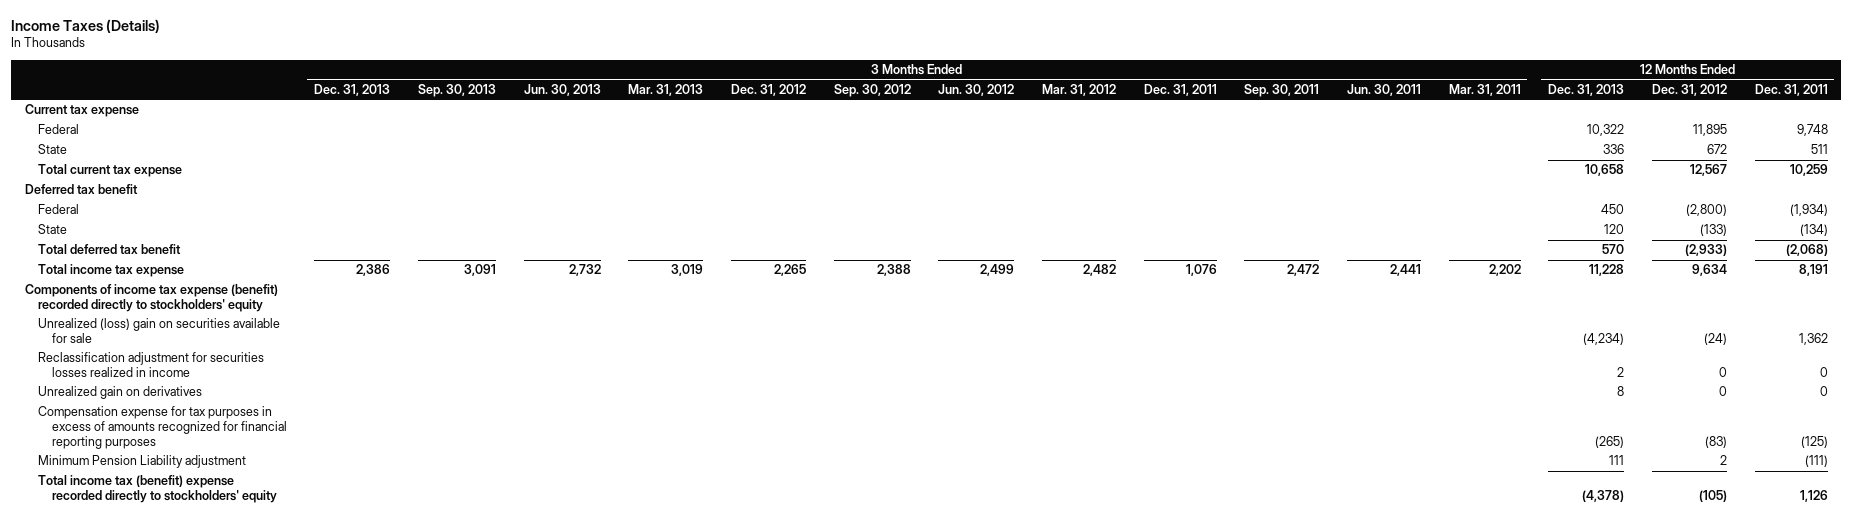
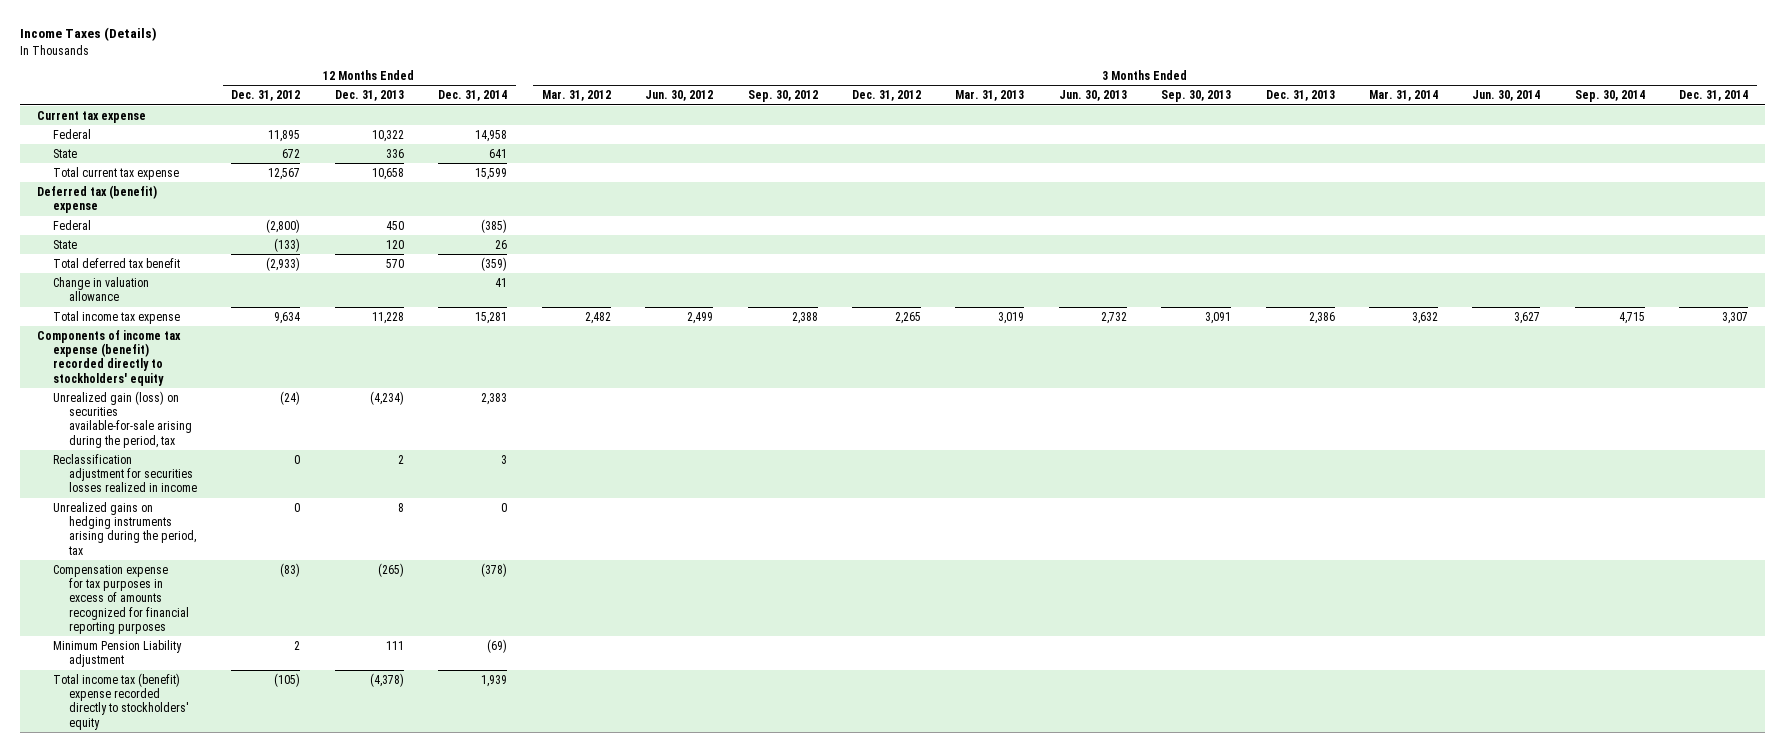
[1143,83,1217,96] Dec. 31, 2011 -> none
[1244,83,1320,97] Sep. 30, 2011 -> none
[1346,83,1421,96] Jun. 30, 2011 -> none
[1448,83,1521,96] Mar. 31, 2011 -> none
[1754,83,1828,96] Dec. 31, 2011 -> none
none -> [438,90,508,102] Dec. 31, 2014
none -> [1369,90,1439,102] Mar. 31, 2014
none -> [1472,90,1541,102] Jun. 30, 2014
none -> [1574,90,1645,103] Sep. 30, 2014
none -> [1679,90,1749,102] Dec. 31, 2014
[25,184,139,195] Deferred tax benefit -> [37,184,158,214] Deferred tax (benefit) expense
none -> [53,276,150,302] Change in valuation allowance
[38,318,281,344] Unrealized (loss) gain on securities available for sale -> [53,390,193,448] Unrealized gain (loss) on securities available-for-sale arising during the period, tax
[38,386,203,400] Unrealized gain on derivatives -> [53,501,197,555] Unrealized gains on hedging instruments arising during the period, tax

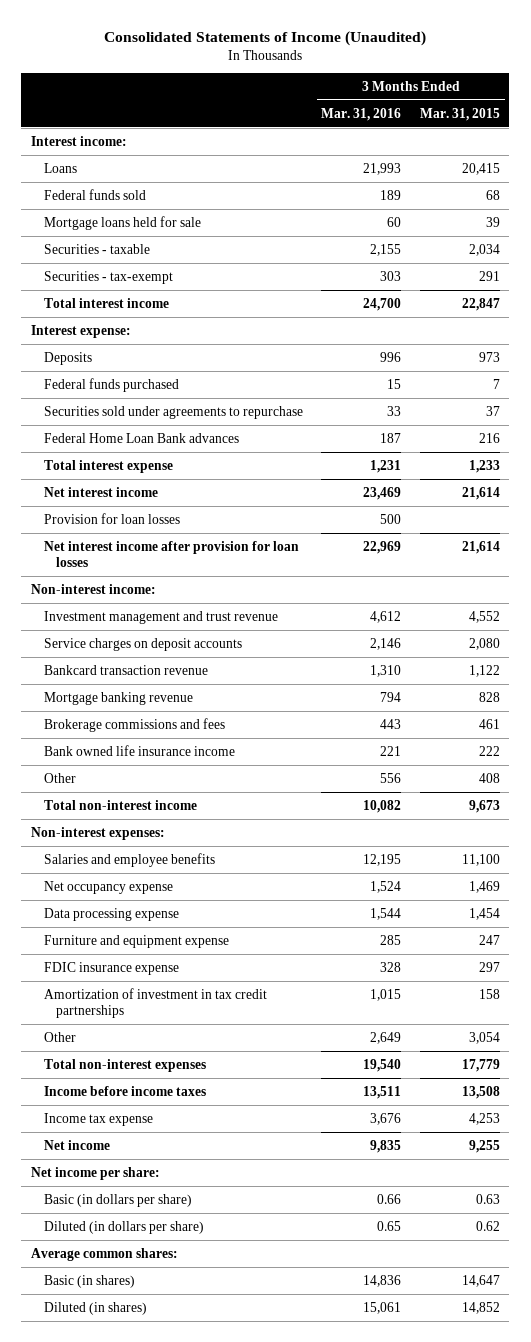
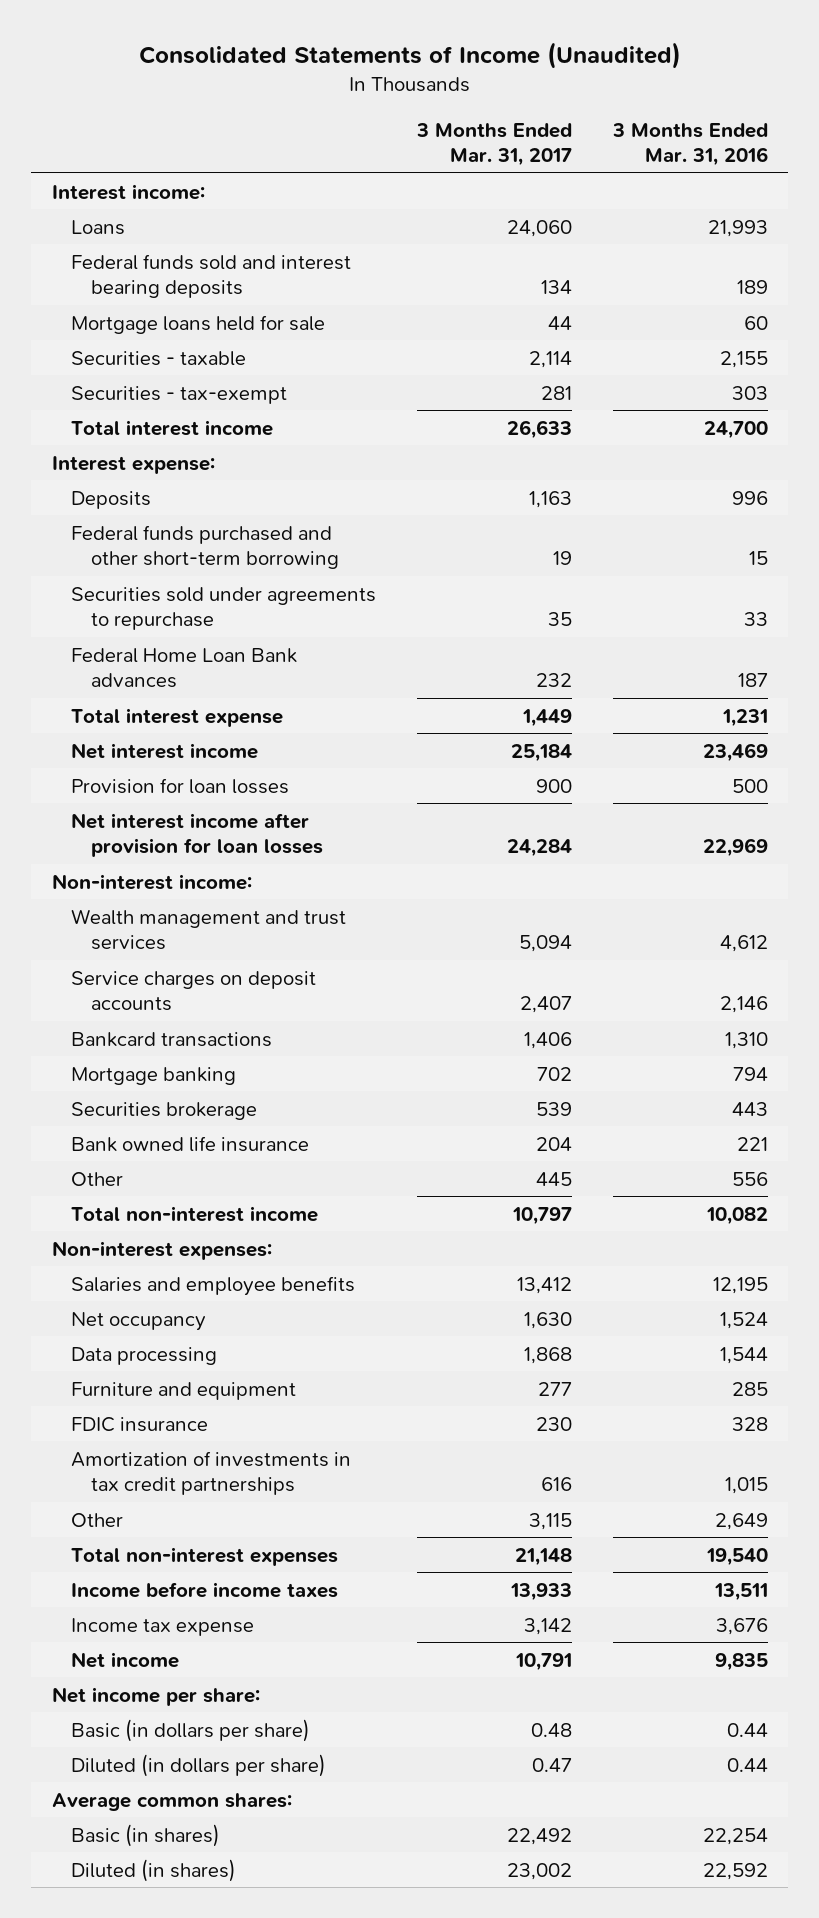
[420,107,501,121] Mar. 31, 2015 -> none
none -> [415,122,572,167] 3 Months Ended Mar. 31, 2017
[43,188,146,200] Federal funds sold -> [71,253,352,299] Federal funds sold and interest bearing deposits
[43,377,179,392] Federal funds purchased -> [71,524,339,570] Federal funds purchased and other short-term borrowing
[43,610,278,624] Investment management and trust revenue -> [71,908,347,951] Wealth management and trust services
[43,664,208,675] Bankcard transaction revenue -> [71,1031,273,1047] Bankcard transactions
[43,691,193,705] Mortgage banking revenue -> [71,1066,237,1085] Mortgage banking
[43,717,225,732] Brokerage commissions and fees -> [71,1101,258,1120] Securities brokerage
[43,744,235,756] Bank owned life insurance income -> [71,1135,310,1152] Bank owned life insurance
[43,880,173,894] Net occupancy expense -> [71,1311,207,1331] Net occupancy
[43,907,179,921] Data processing expense -> [71,1346,218,1365] Data processing
[43,934,229,948] Furniture and equipment expense -> [71,1381,297,1400] Furniture and equipment
[43,961,179,975] FDIC insurance expense -> [71,1416,209,1432] FDIC insurance
[43,987,267,1018] Amortization of investment in tax credit partnerships -> [71,1450,352,1496] Amortization of investments in tax credit partnerships
[377,1193,402,1204] 0.66 -> [726,1722,768,1737] 0.44
[377,1220,402,1231] 0.65 -> [726,1757,768,1772] 0.44
[363,1274,402,1287] 14,836 -> [702,1827,768,1845] 22,254
[363,1301,402,1314] 15,061 -> [702,1862,768,1880] 22,592

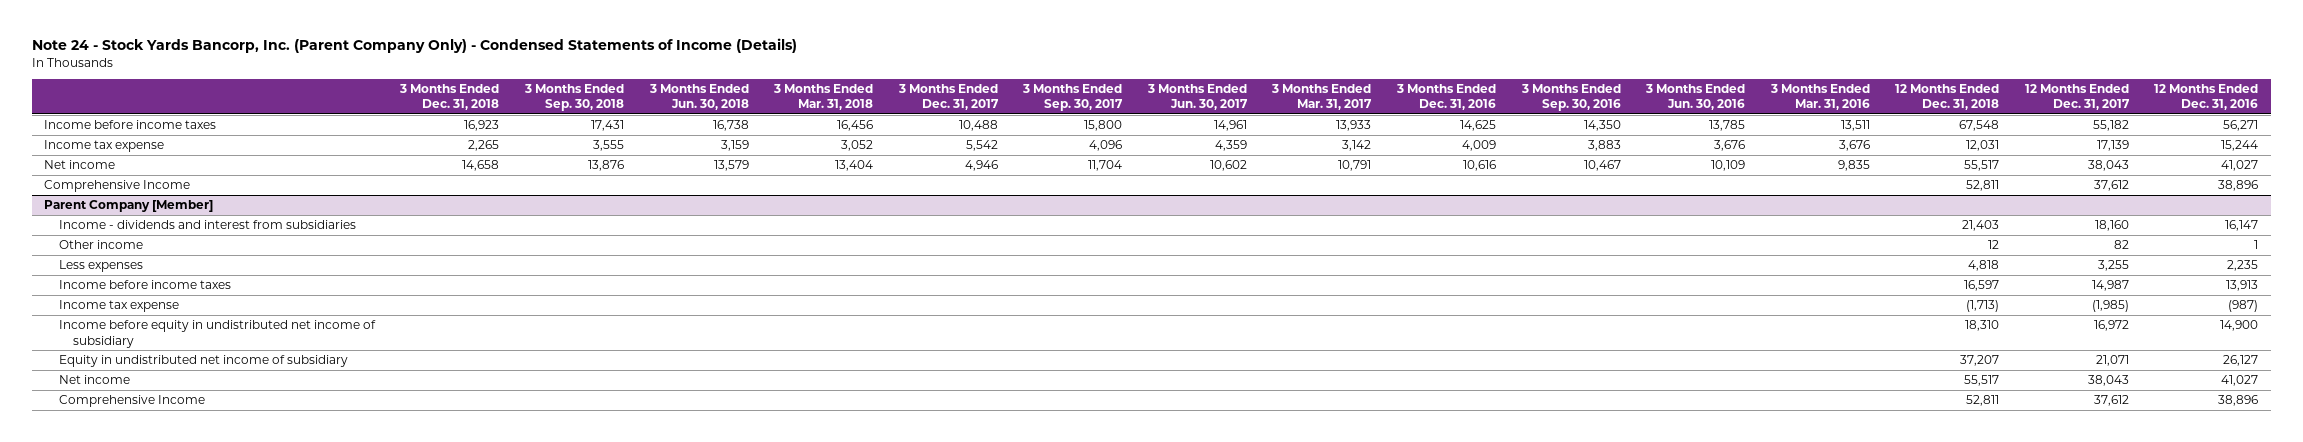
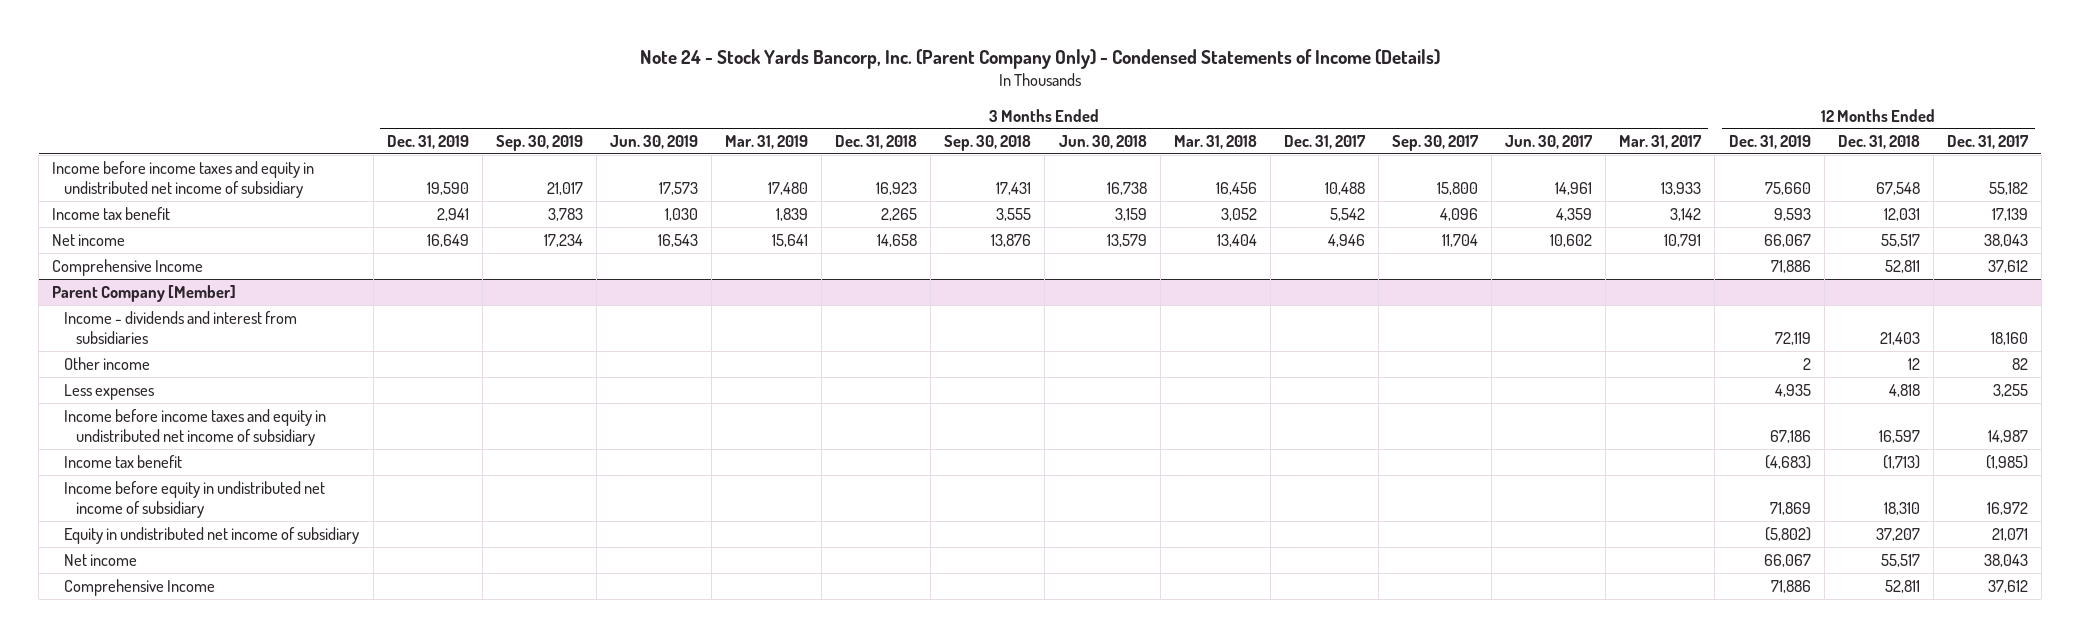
[1395,83,1496,111] 3 Months Ended Dec. 31, 2016 -> none
[1520,83,1621,112] 3 Months Ended Sep. 30, 2016 -> none
[1645,83,1746,111] 3 Months Ended Jun. 30, 2016 -> none
[1769,83,1870,111] 3 Months Ended Mar. 31, 2016 -> none
[2154,83,2259,111] 12 Months Ended Dec. 31, 2016 -> none
none -> [386,135,469,150] Dec. 31, 2019
none -> [495,135,583,152] Sep. 30, 2019
none -> [609,135,698,150] Jun. 30, 2019
none -> [725,135,809,150] Mar. 31, 2019
none -> [1728,135,1811,150] Dec. 31, 2019
[44,119,217,129] Income before income taxes -> [52,160,315,199] Income before income taxes and equity in undistributed net income of subsidiary
[44,139,165,152] Income tax expense -> [52,206,171,220] Income tax benefit
[58,279,231,289] Income before income taxes -> [64,408,327,447] Income before income taxes and equity in undistributed net income of subsidiary
[58,299,179,312] Income tax expense -> [64,454,183,468] Income tax benefit

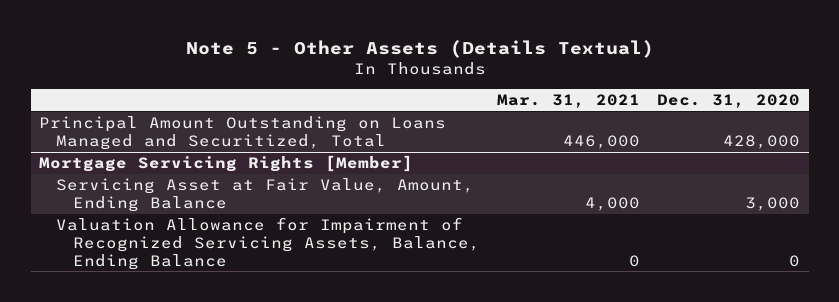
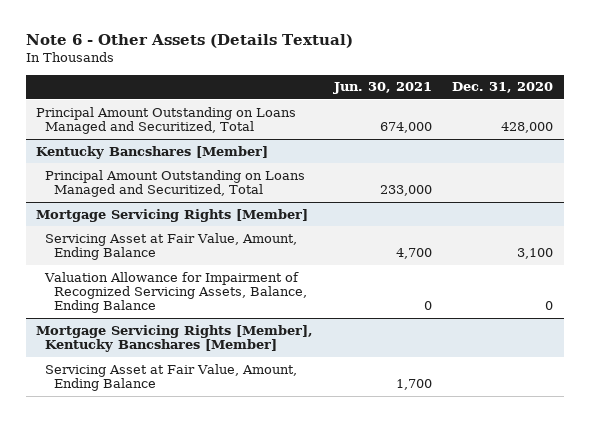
[185,39,654,58] Note 5 - Other Assets (Details Textual) -> [26,34,354,49] Note 6 - Other Assets (Details Textual)
[497,93,641,108] Mar. 31, 2021 -> none
none -> [332,82,432,95] Jun. 30, 2021
none -> [36,145,269,159] Kentucky Bancshares [Member]
none -> [45,169,306,198] Principal Amount Outstanding on Loans Managed and Securitized, Total
[745,196,801,211] 3,000 -> [517,248,554,260] 3,100
none -> [36,324,314,353] Mortgage Servicing Rights [Member], Kentucky Bancshares [Member]
none -> [45,363,298,392] Servicing Asset at Fair Value, Amount, Ending Balance

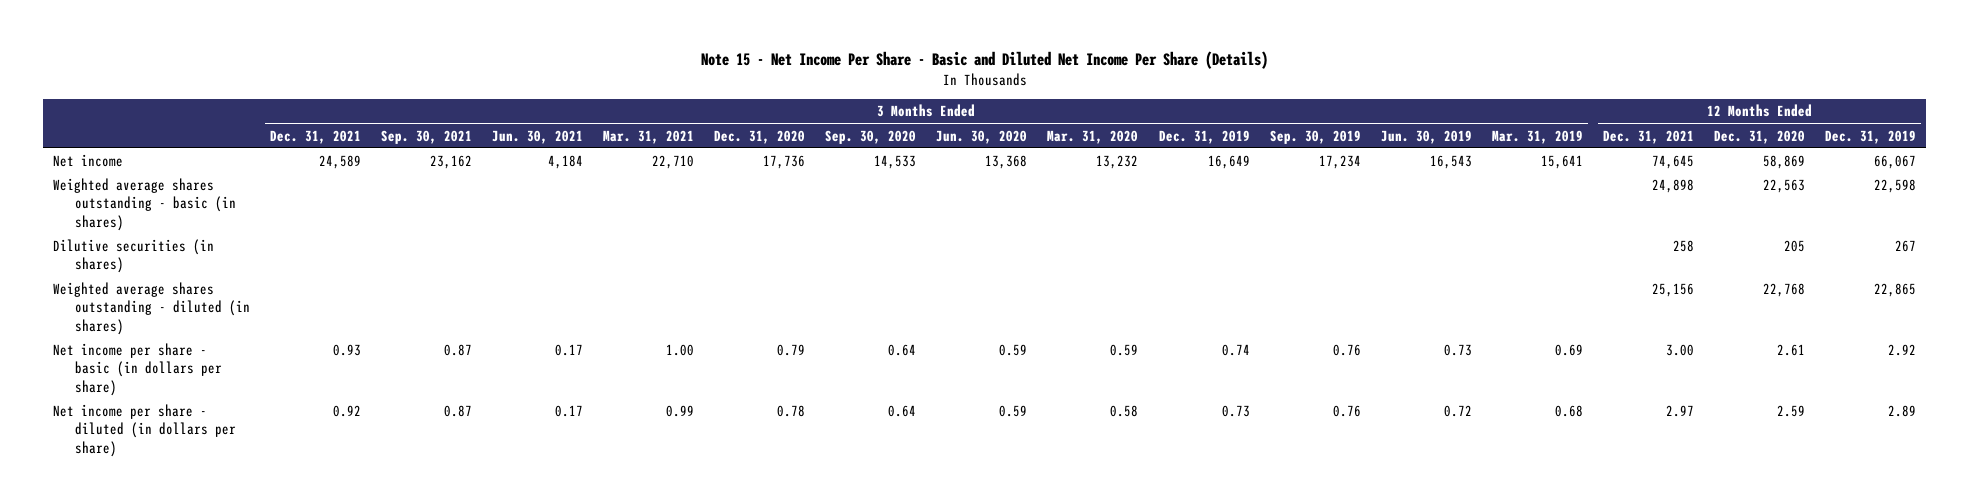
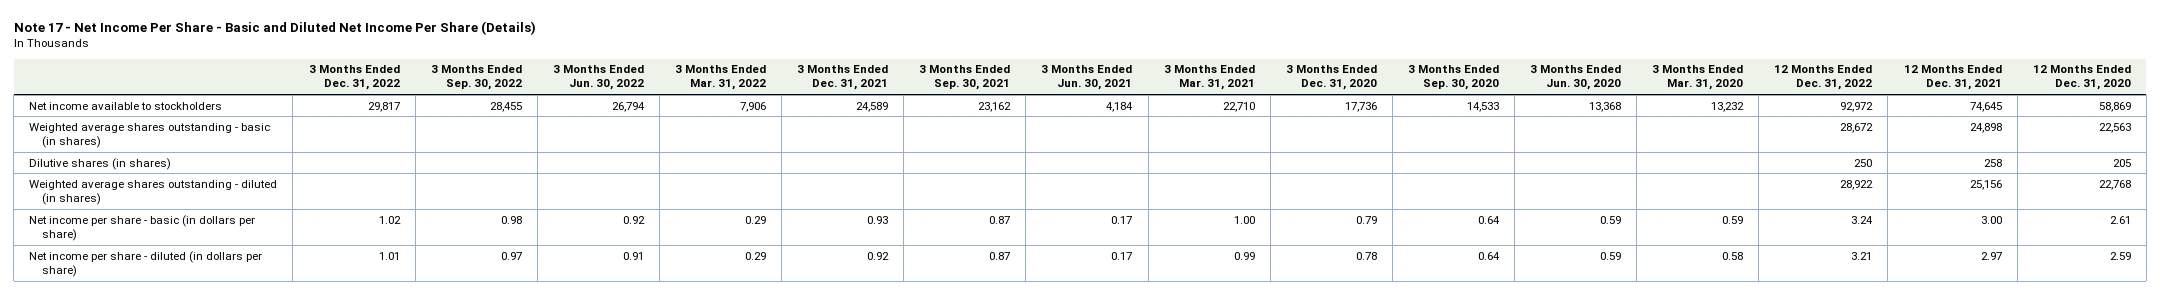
[700,51,1268,70] Note 15 - Net Income Per Share - Basic and Diluted Net Income Per Share (Details) -> [13,20,536,35] Note 17 - Net Income Per Share - Basic and Diluted Net Income Per Share (Details)
[1158,129,1250,144] Dec. 31, 2019 -> none
[1269,129,1361,144] Sep. 30, 2019 -> none
[1380,129,1472,144] Jun. 30, 2019 -> none
[1491,129,1583,144] Mar. 31, 2019 -> none
[1825,129,1917,144] Dec. 31, 2019 -> none
none -> [308,65,400,91] 3 Months Ended Dec. 31, 2022
none -> [430,65,522,91] 3 Months Ended Sep. 30, 2022
none -> [552,65,644,91] 3 Months Ended Jun. 30, 2022
none -> [674,65,766,91] 3 Months Ended Mar. 31, 2022
none -> [1774,65,1873,91] 12 Months Ended Dec. 31, 2022
[53,154,124,168] Net income -> [29,101,223,110] Net income available to stockholders
[53,239,215,274] Dilutive securities (in shares) -> [29,157,172,170] Dilutive shares (in shares)

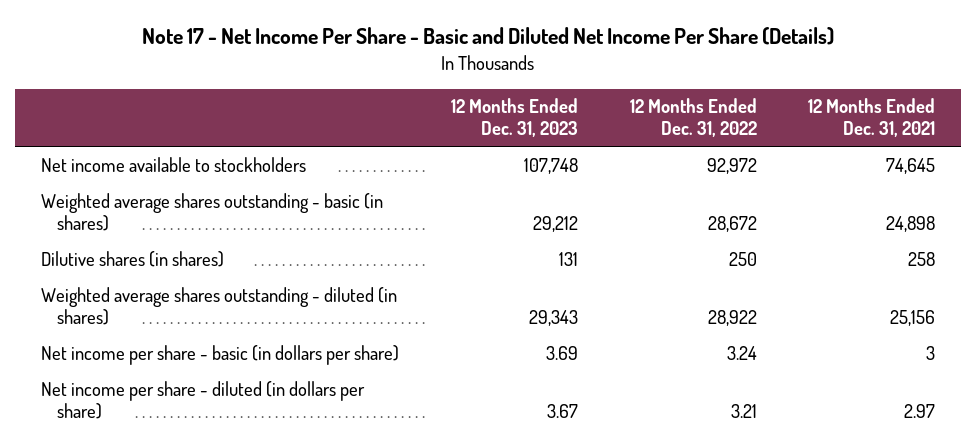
[308,65,400,91] 3 Months Ended Dec. 31, 2022 -> none
[430,65,522,91] 3 Months Ended Sep. 30, 2022 -> none
[552,65,644,91] 3 Months Ended Jun. 30, 2022 -> none
[674,65,766,91] 3 Months Ended Mar. 31, 2022 -> none
[797,65,889,91] 3 Months Ended Dec. 31, 2021 -> none
[919,65,1011,91] 3 Months Ended Sep. 30, 2021 -> none
[1041,65,1133,91] 3 Months Ended Jun. 30, 2021 -> none
[1163,65,1255,91] 3 Months Ended Mar. 31, 2021 -> none
[1285,65,1377,91] 3 Months Ended Dec. 31, 2020 -> none
[1407,65,1499,91] 3 Months Ended Sep. 30, 2020 -> none
[1530,65,1622,91] 3 Months Ended Jun. 30, 2020 -> none
[1652,65,1744,91] 3 Months Ended Mar. 31, 2020 -> none
[2032,65,2131,91] 12 Months Ended Dec. 31, 2020 -> none
none -> [450,98,578,138] 12 Months Ended Dec. 31, 2023
[1980,215,2002,224] 3.00 -> [926,345,936,360] 3

